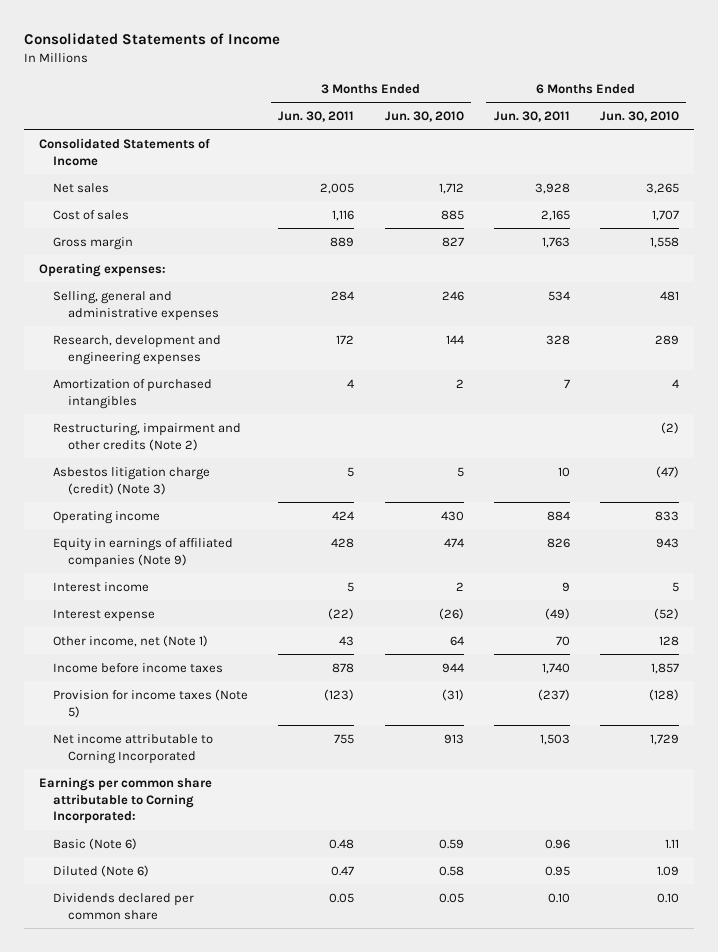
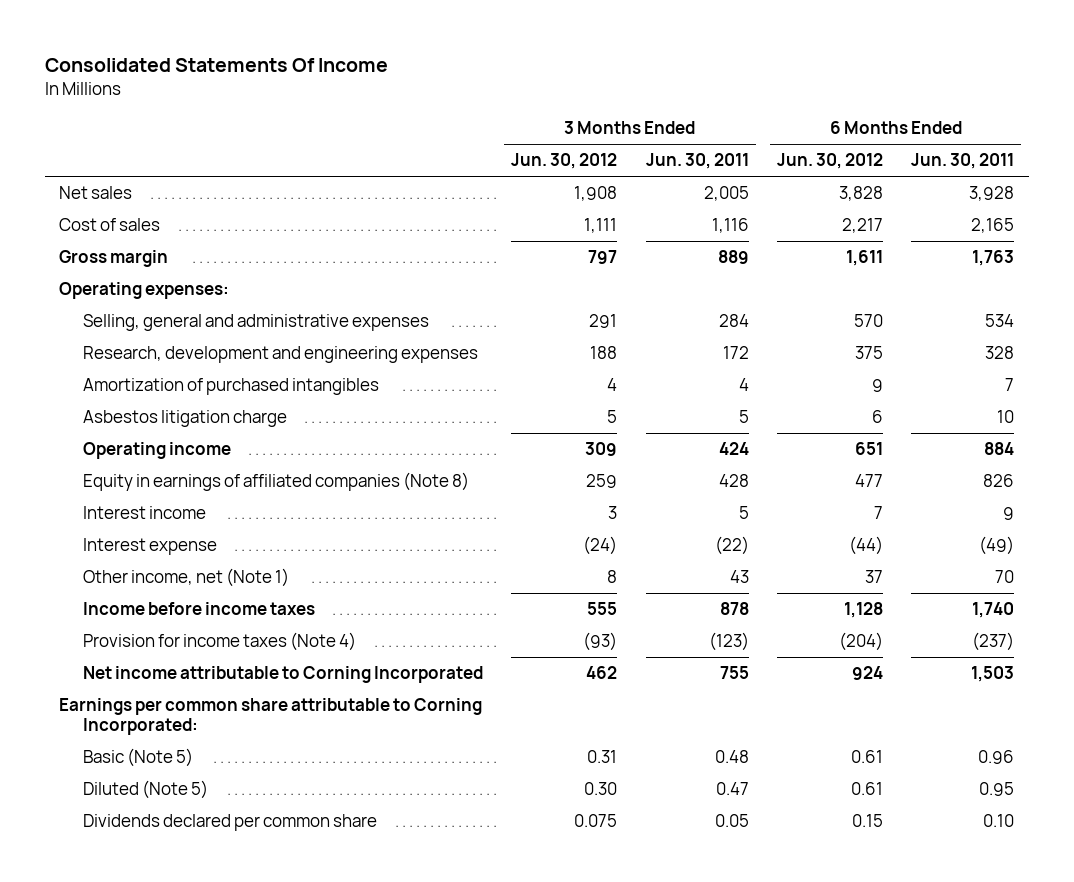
[23,33,280,46] Consolidated Statements of Income -> [45,57,389,72] Consolidated Statements Of Income
[384,110,464,122] Jun. 30, 2010 -> none
[599,110,679,122] Jun. 30, 2010 -> none
none -> [511,153,618,170] Jun. 30, 2012
none -> [777,153,884,170] Jun. 30, 2012
[38,137,210,166] Consolidated Statements of Income -> none
[53,422,242,451] Restructuring, impairment and other credits (Note 2) -> none
[53,466,211,495] Asbestos litigation charge (credit) (Note 3) -> [83,410,288,428] Asbestos litigation charge
[53,537,234,568] Equity in earnings of affiliated companies (Note 9) -> [83,472,470,492] Equity in earnings of affiliated companies (Note 8)
[53,688,249,718] Provision for income taxes (Note 5) -> [83,632,357,652] Provision for income taxes (Note 4)
[53,837,138,850] Basic (Note 6) -> [83,748,194,768] Basic (Note 5)
[53,864,150,877] Diluted (Note 6) -> [83,780,209,800] Diluted (Note 5)

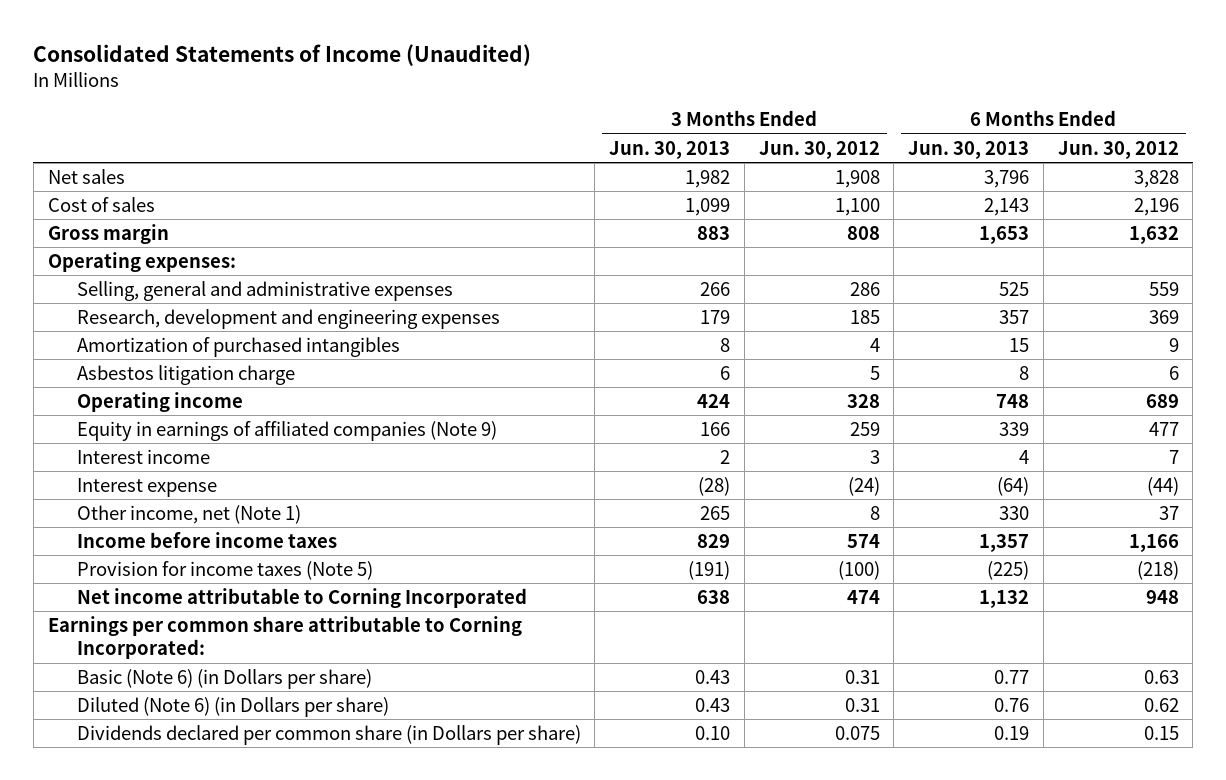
[45,57,389,72] Consolidated Statements Of Income -> [33,44,532,67] Consolidated Statements of Income (Unaudited)
[645,153,749,170] Jun. 30, 2011 -> none
[911,153,1015,170] Jun. 30, 2011 -> none
none -> [609,140,731,159] Jun. 30, 2013
none -> [908,140,1030,159] Jun. 30, 2013
[584,218,618,234] 1,111 -> [834,197,880,216] 1,100
[842,218,884,234] 2,217 -> [1133,197,1179,216] 2,196
[588,250,618,265] 797 -> [846,225,880,240] 808
[846,250,884,267] 1,611 -> [1128,225,1179,244] 1,632
[589,314,618,329] 291 -> [849,281,880,296] 286
[854,314,884,328] 570 -> [1148,281,1179,296] 559
[590,346,618,360] 188 -> [849,309,880,324] 185
[855,346,884,360] 375 -> [1148,309,1179,324] 369
[585,442,618,457] 309 -> [846,393,880,408] 328
[855,442,884,456] 651 -> [1145,393,1179,408] 689
[83,472,470,492] Equity in earnings of affiliated companies (Note 8) -> [76,420,497,441] Equity in earnings of affiliated companies (Note 9)
[587,602,618,616] 555 -> [846,533,880,548] 574
[844,602,884,619] 1,128 -> [1128,533,1179,552] 1,166
[83,632,357,652] Provision for income taxes (Note 4) -> [76,560,373,580] Provision for income taxes (Note 5)
[583,632,618,652] (93) -> [837,560,880,580] (100)
[839,632,884,652] (204) -> [1136,560,1179,580] (218)
[586,666,618,680] 462 -> [846,589,880,604] 474
[852,666,884,681] 924 -> [1145,589,1179,604] 948
[83,748,194,768] Basic (Note 5) -> [76,668,372,689] Basic (Note 6) (in Dollars per share)
[851,750,884,764] 0.61 -> [1143,669,1179,684] 0.63
[83,780,209,800] Diluted (Note 5) -> [76,696,389,717] Diluted (Note 6) (in Dollars per share)
[584,782,618,796] 0.30 -> [844,697,880,712] 0.31
[851,782,884,796] 0.61 -> [1143,697,1179,712] 0.62
[83,814,378,832] Dividends declared per common share -> [76,724,581,745] Dividends declared per common share (in Dollars per share)

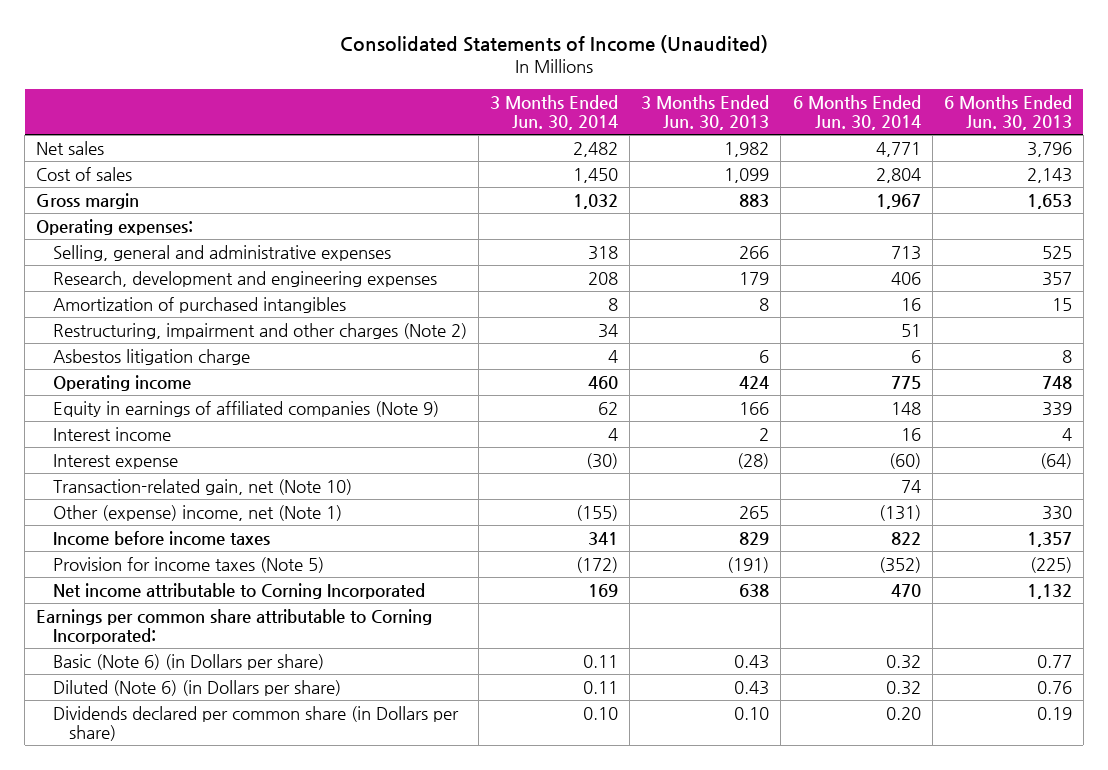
[758,140,880,159] Jun. 30, 2012 -> none
[1057,140,1179,159] Jun. 30, 2012 -> none
none -> [490,94,619,131] 3 Months Ended Jun. 30, 2014
none -> [792,94,921,131] 6 Months Ended Jun. 30, 2014
none -> [52,322,467,339] Restructuring, impairment and other charges (Note 2)
none -> [52,478,352,495] Transaction-related gain, net (Note 10)
[76,504,301,524] Other income, net (Note 1) -> [52,504,342,521] Other (expense) income, net (Note 1)

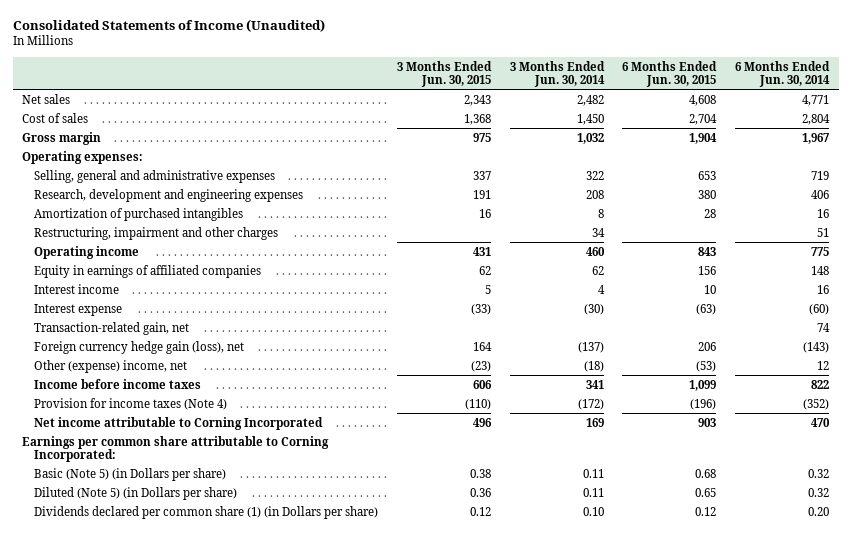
[641,94,770,131] 3 Months Ended Jun. 30, 2013 -> none
[943,94,1072,131] 6 Months Ended Jun. 30, 2013 -> none
none -> [396,60,492,87] 3 Months Ended Jun. 30, 2015
none -> [622,60,718,87] 6 Months Ended Jun. 30, 2015
[588,245,619,260] 318 -> [585,170,604,180] 322
[890,245,921,260] 713 -> [811,170,830,180] 719
[52,348,250,365] Asbestos litigation charge -> none
[52,322,467,339] Restructuring, impairment and other charges (Note 2) -> [33,226,278,240] Restructuring, impairment and other charges
[52,400,439,417] Equity in earnings of affiliated companies (Note 9) -> [33,264,261,278] Equity in earnings of affiliated companies
[52,478,352,495] Transaction-related gain, net (Note 10) -> [33,321,189,335] Transaction-related gain, net
none -> [33,340,244,354] Foreign currency hedge gain (loss), net
[52,504,342,521] Other (expense) income, net (Note 1) -> [33,359,187,373] Other (expense) income, net
[576,504,619,521] (155) -> [583,360,604,372] (18)
[878,504,921,521] (131) -> [817,360,830,370] 12
[52,556,324,573] Provision for income taxes (Note 5) -> [33,397,227,410] Provision for income taxes (Note 4)
[52,653,324,670] Basic (Note 6) (in Dollars per share) -> [33,467,226,481] Basic (Note 5) (in Dollars per share)
[52,679,341,696] Diluted (Note 6) (in Dollars per share) -> [33,486,237,500] Diluted (Note 5) (in Dollars per share)
[52,705,459,742] Dividends declared per common share (in Dollars per share) -> [33,505,378,519] Dividends declared per common share (1) (in Dollars per share)

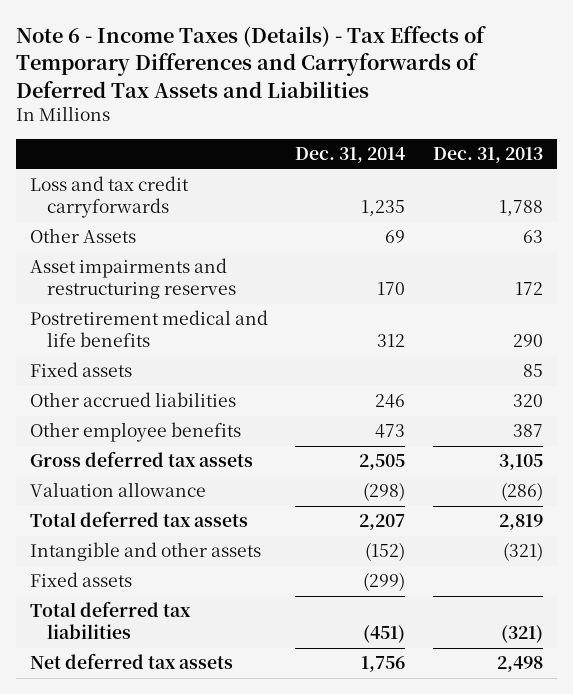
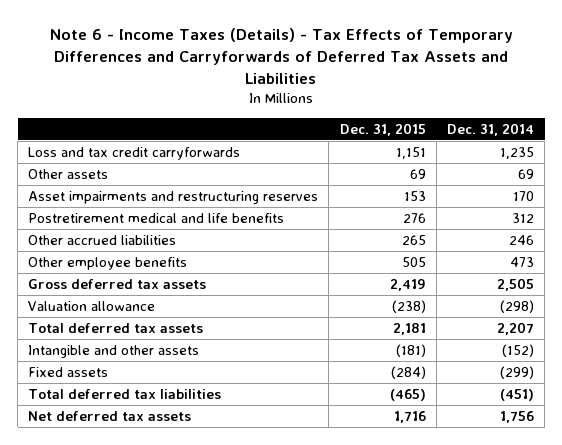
[433,147,544,164] Dec. 31, 2013 -> none
none -> [339,122,426,136] Dec. 31, 2015
[29,228,136,244] Other Assets -> [28,168,109,179] Other assets
[29,362,132,378] Fixed assets -> none

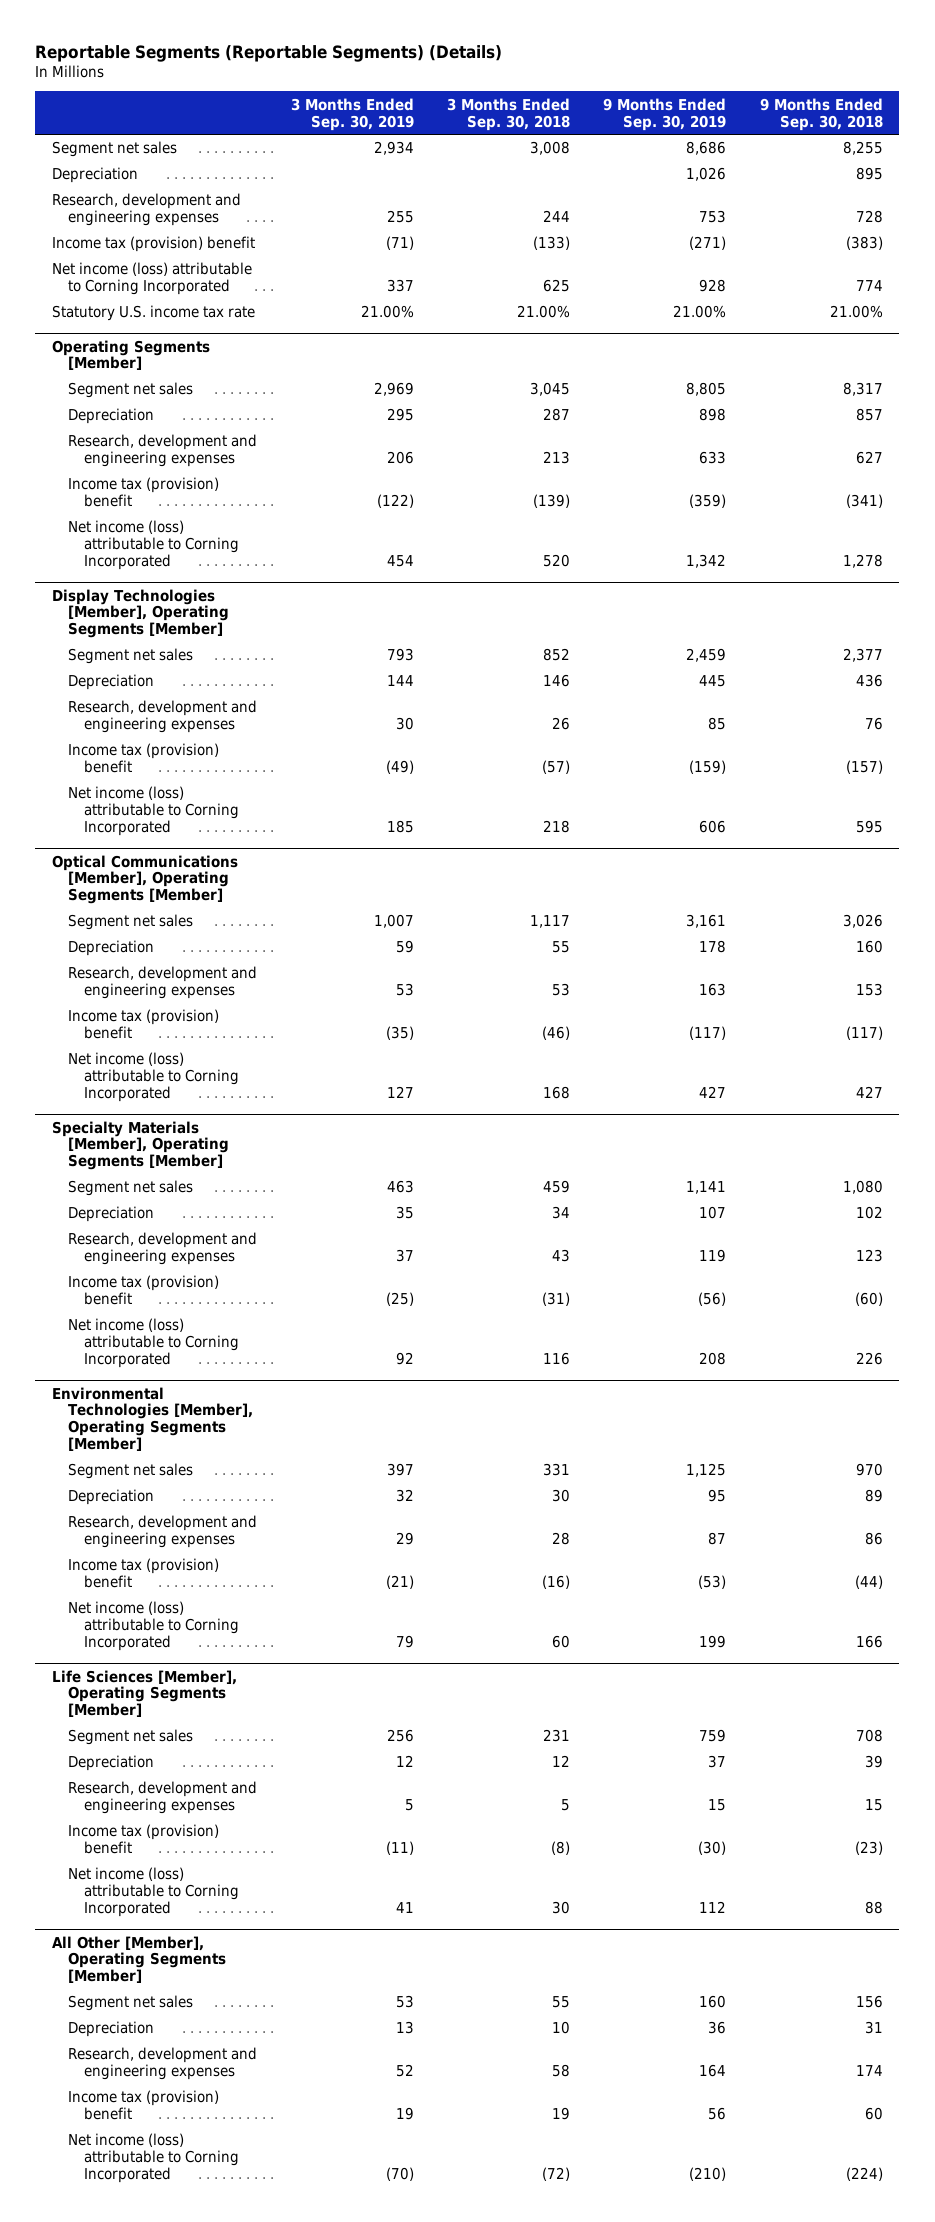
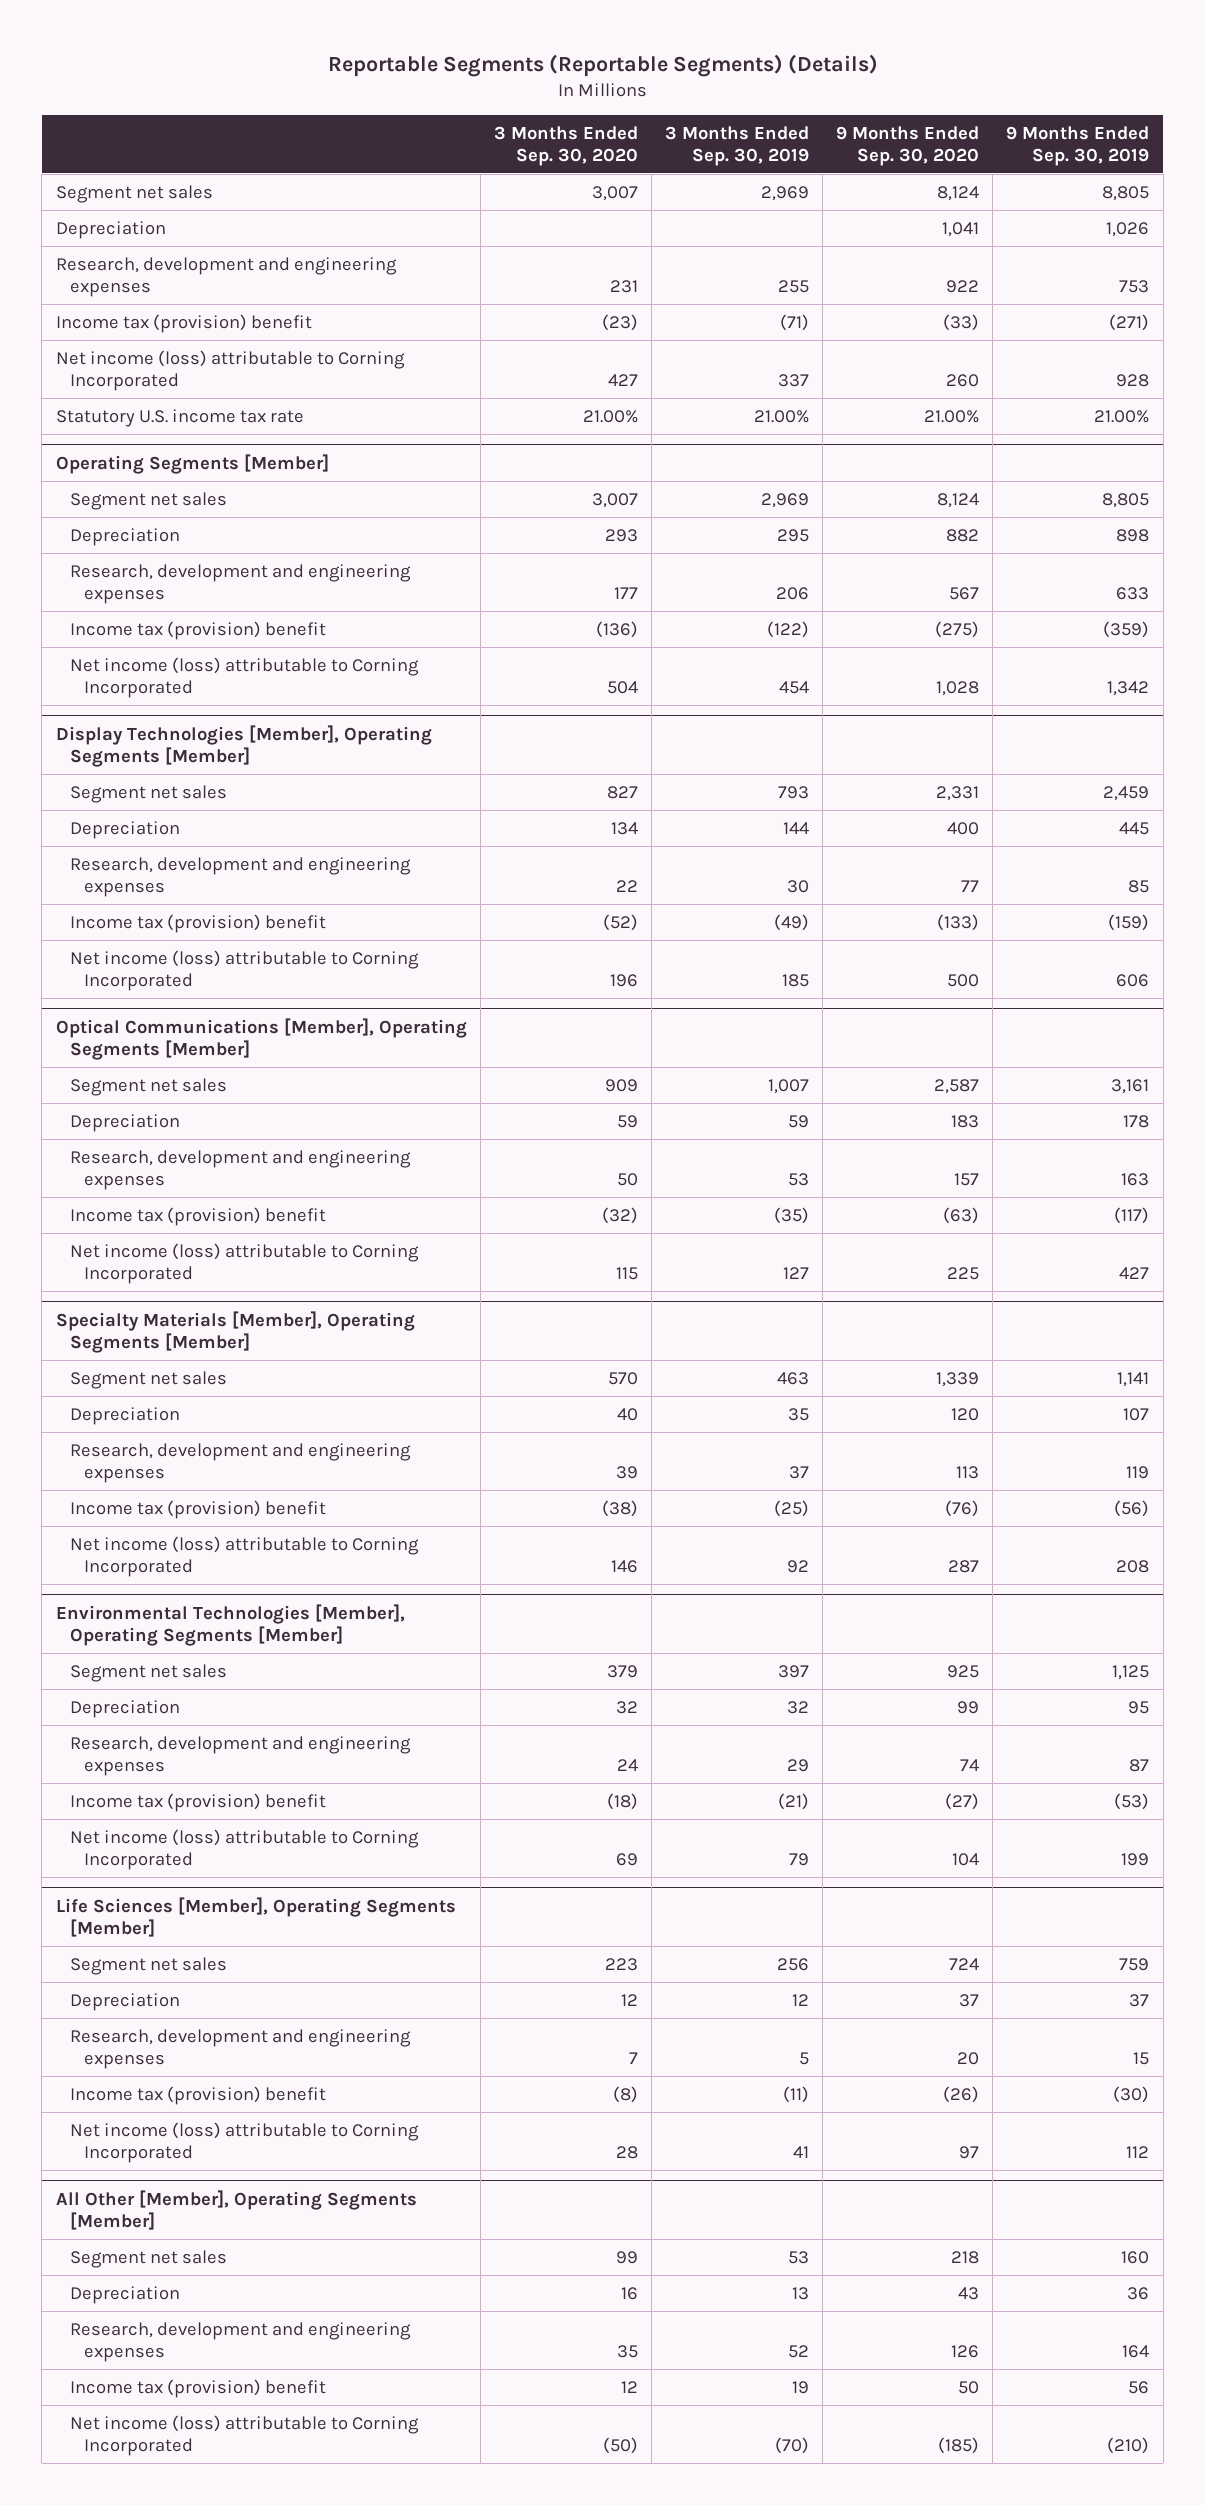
[446,97,570,131] 3 Months Ended Sep. 30, 2018 -> none
[759,97,883,131] 9 Months Ended Sep. 30, 2018 -> none
none -> [493,126,638,166] 3 Months Ended Sep. 30, 2020
none -> [836,126,980,166] 9 Months Ended Sep. 30, 2020
[373,141,414,156] 2,934 -> [761,186,810,202] 2,969
[686,141,727,156] 8,686 -> [1102,186,1150,202] 8,805

